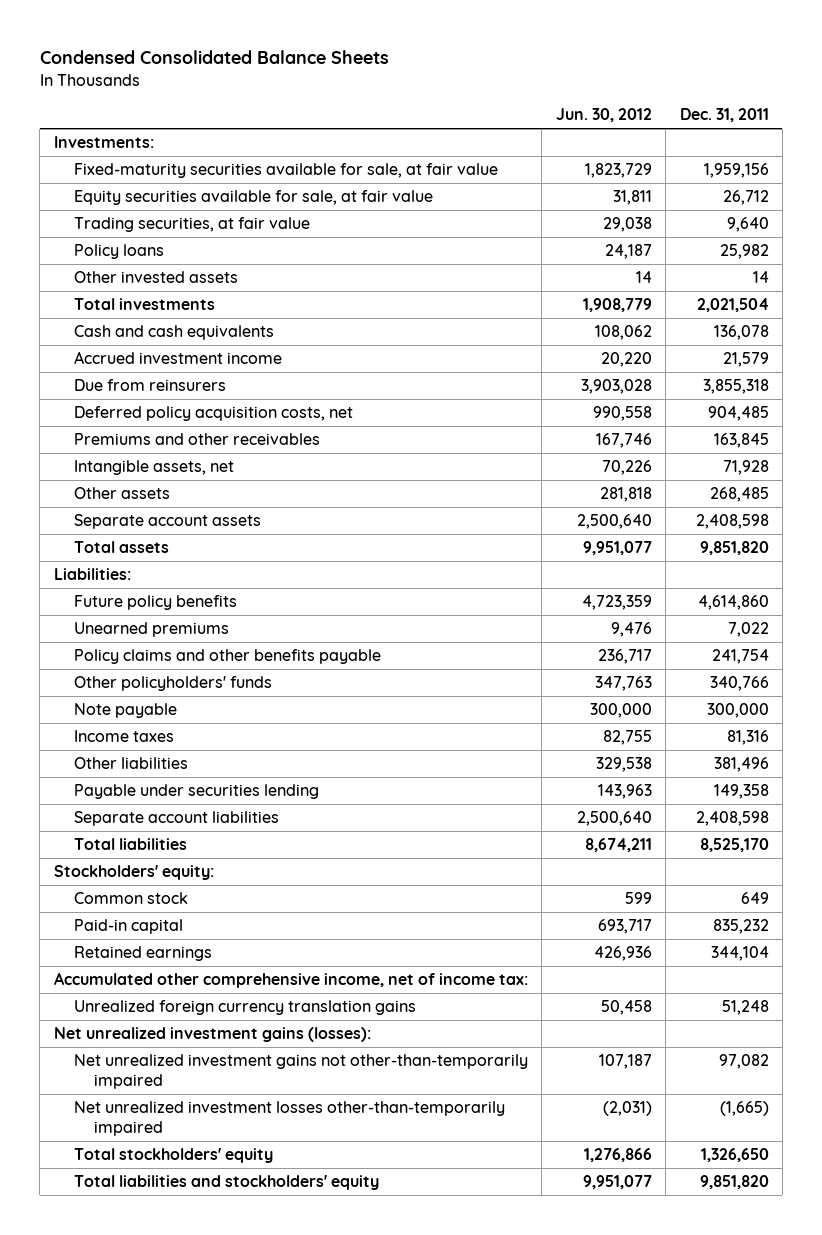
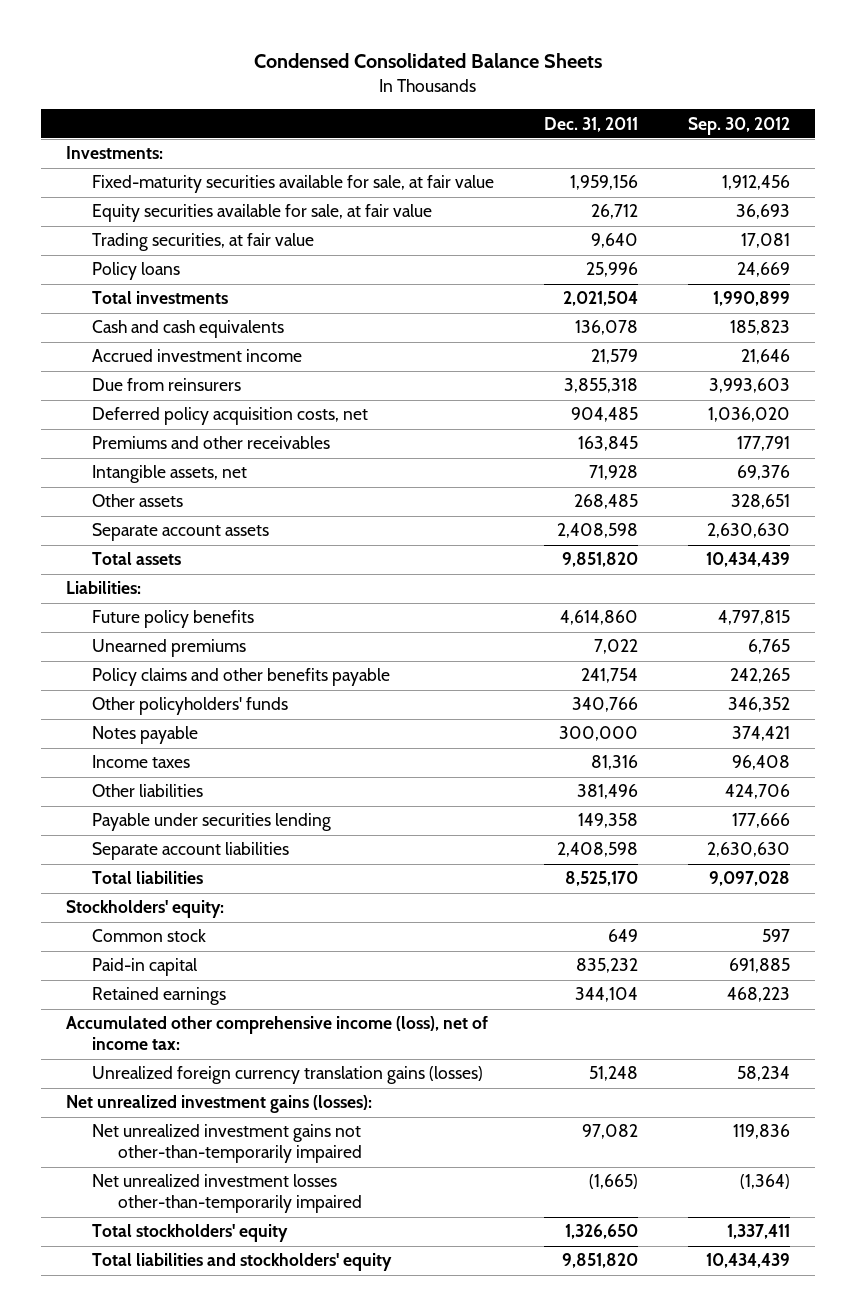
[555,108,652,123] Jun. 30, 2012 -> none
none -> [688,116,791,135] Sep. 30, 2012
[73,270,238,283] Other invested assets -> none
[719,243,769,259] 25,982 -> [586,262,639,278] 25,996
[73,702,177,718] Note payable -> none
none -> [91,726,198,745] Notes payable
[53,971,528,988] Accumulated other comprehensive income, net of income tax: -> [65,1016,488,1051] Accumulated other comprehensive income (loss), net of income tax:
[73,999,416,1015] Unrealized foreign currency translation gains -> [91,1066,483,1085] Unrealized foreign currency translation gains (losses)

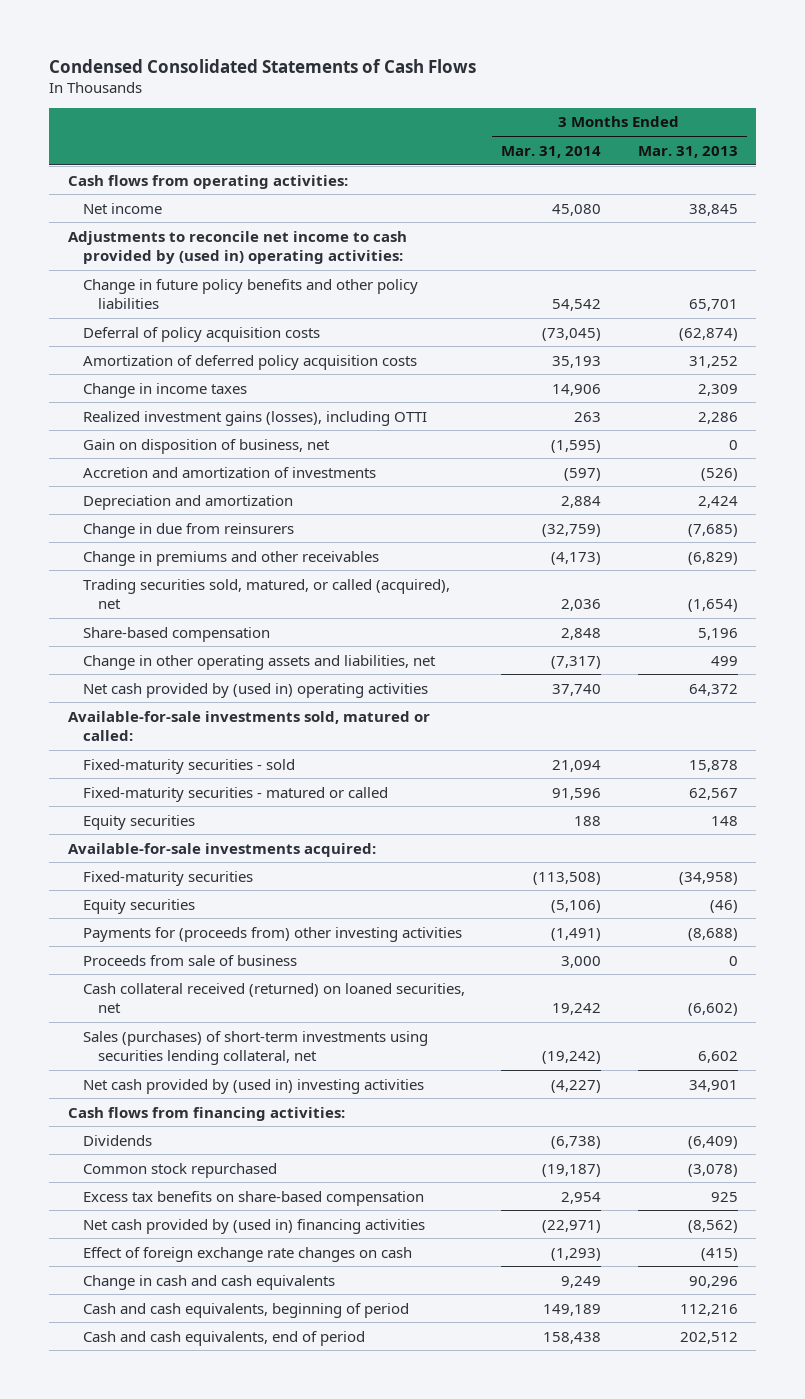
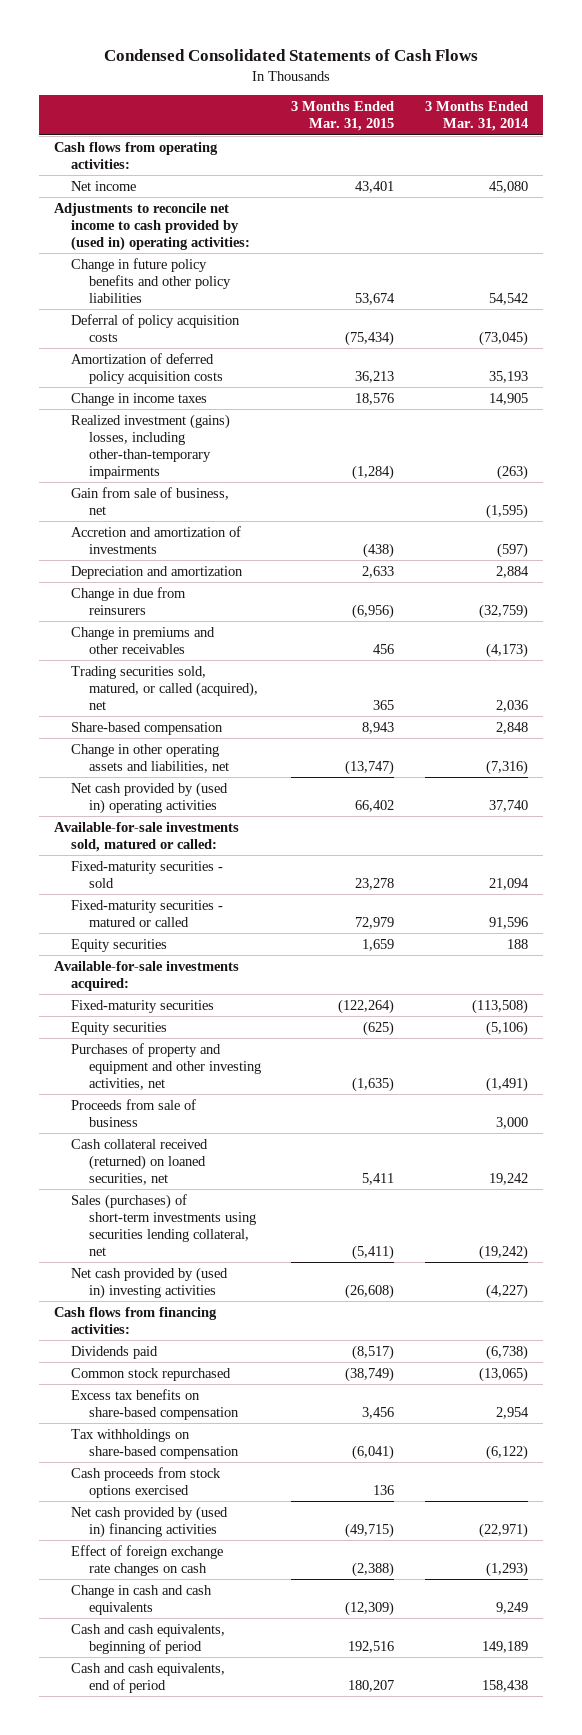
[637,145,738,158] Mar. 31, 2013 -> none
none -> [291,101,395,132] 3 Months Ended Mar. 31, 2015
[552,383,602,396] 14,906 -> [489,392,529,405] 14,905
[82,410,427,426] Realized investment gains (losses), including OTTI -> [71,413,231,479] Realized investment (gains) losses, including other-than-temporary impairments
[574,411,602,422] 263 -> [497,464,529,480] (263)
[82,438,330,454] Gain on disposition of business, net -> [71,486,230,515] Gain from sale of business, net
[551,655,602,669] (7,317) -> [486,759,529,775] (7,316)
[82,926,462,942] Payments for (proceeds from) other investing activities -> [71,1042,261,1090] Purchases of property and equipment and other investing activities, net
[82,1134,152,1146] Dividends -> [71,1345,159,1359] Dividends paid
[542,1163,602,1177] (19,187) -> [479,1366,529,1382] (13,065)
none -> [71,1428,239,1459] Tax withholdings on share-based compensation
none -> [71,1466,222,1498] Cash proceeds from stock options exercised

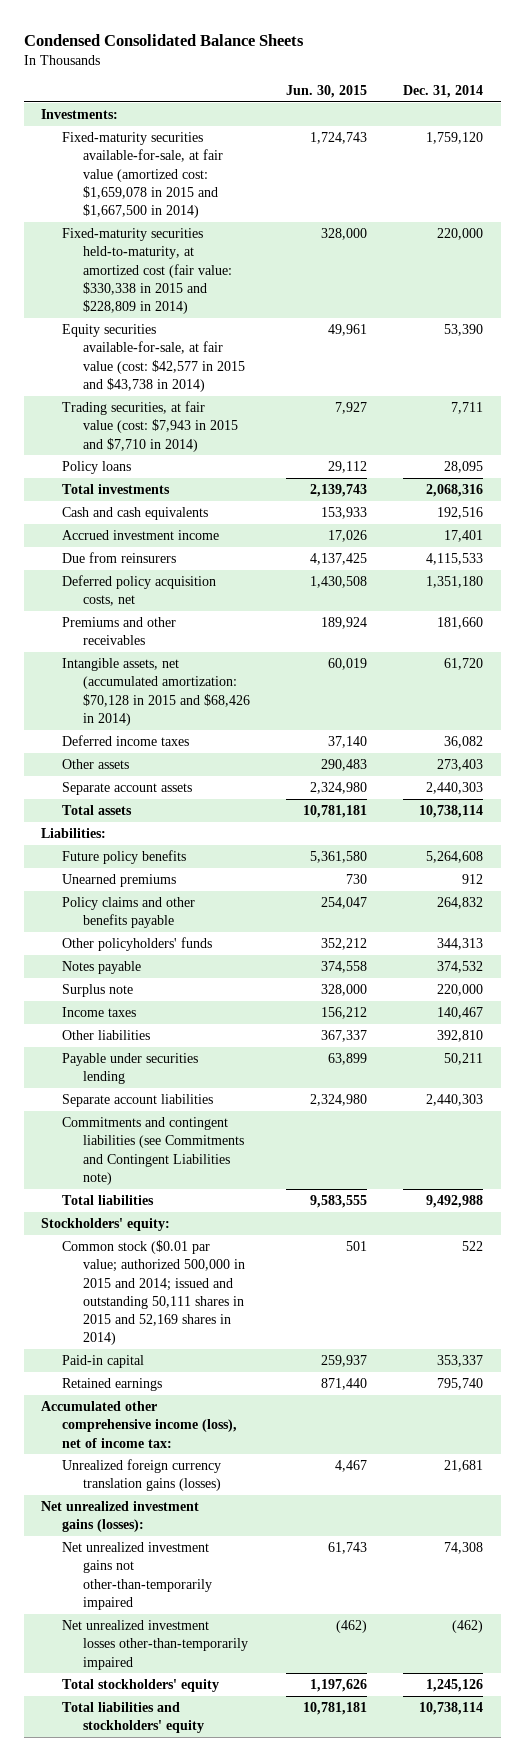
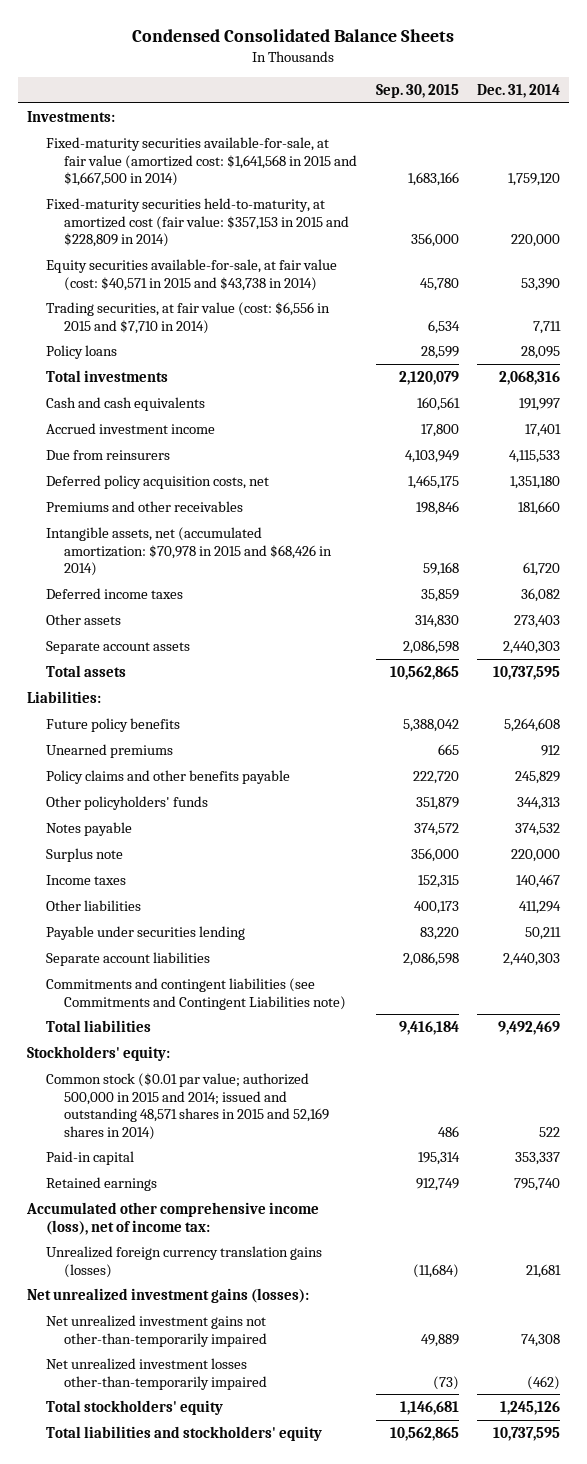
[286,84,368,98] Jun. 30, 2015 -> none
none -> [375,83,459,98] Sep. 30, 2015
[62,132,224,219] Fixed-maturity securities available-for-sale, at fair value (amortized cost: $1,659,078 in 2015 and $1,667,500 in 2014) -> [45,136,358,187] Fixed-maturity securities available-for-sale, at fair value (amortized cost: $1,641,568 in 2015 and $1,667,500 in 2014)
[62,228,233,315] Fixed-maturity securities held-to-maturity, at amortized cost (fair value: $330,338 in 2015 and $228,809 in 2014) -> [45,197,350,248] Fixed-maturity securities held-to-maturity, at amortized cost (fair value: $357,153 in 2015 and $228,809 in 2014)
[62,324,246,392] Equity securities available-for-sale, at fair value (cost: $42,577 in 2015 and $43,738 in 2014) -> [45,258,337,291] Equity securities available-for-sale, at fair value (cost: $40,571 in 2015 and $43,738 in 2014)
[62,401,239,452] Trading securities, at fair value (cost: $7,943 in 2015 and $7,710 in 2014) -> [45,301,330,334] Trading securities, at fair value (cost: $6,556 in 2015 and $7,710 in 2014)
[436,507,483,520] 192,516 -> [518,397,560,411] 191,997
[62,658,251,726] Intangible assets, net (accumulated amortization: $70,128 in 2015 and $68,426 in 2014) -> [45,526,333,577] Intangible assets, net (accumulated amortization: $70,978 in 2015 and $68,426 in 2014)
[418,805,483,819] 10,738,114 -> [492,665,560,680] 10,737,595
[436,897,483,910] 264,832 -> [514,770,560,784] 245,829
[436,1030,483,1043] 392,810 -> [518,900,561,914] 411,294
[425,1195,483,1209] 9,492,988 -> [497,1020,560,1035] 9,492,469
[62,1240,246,1346] Common stock ($0.01 par value; authorized 500,000 in 2015 and 2014; issued and outstanding 50,111 shares in 2015 and 52,169 shares in 2014) -> [45,1072,330,1140] Common stock ($0.01 par value; authorized 500,000 in 2015 and 2014; issued and outstanding 48,571 shares in 2015 and 52,169 shares in 2014)
[418,1702,483,1716] 10,738,114 -> [492,1426,560,1441] 10,737,595

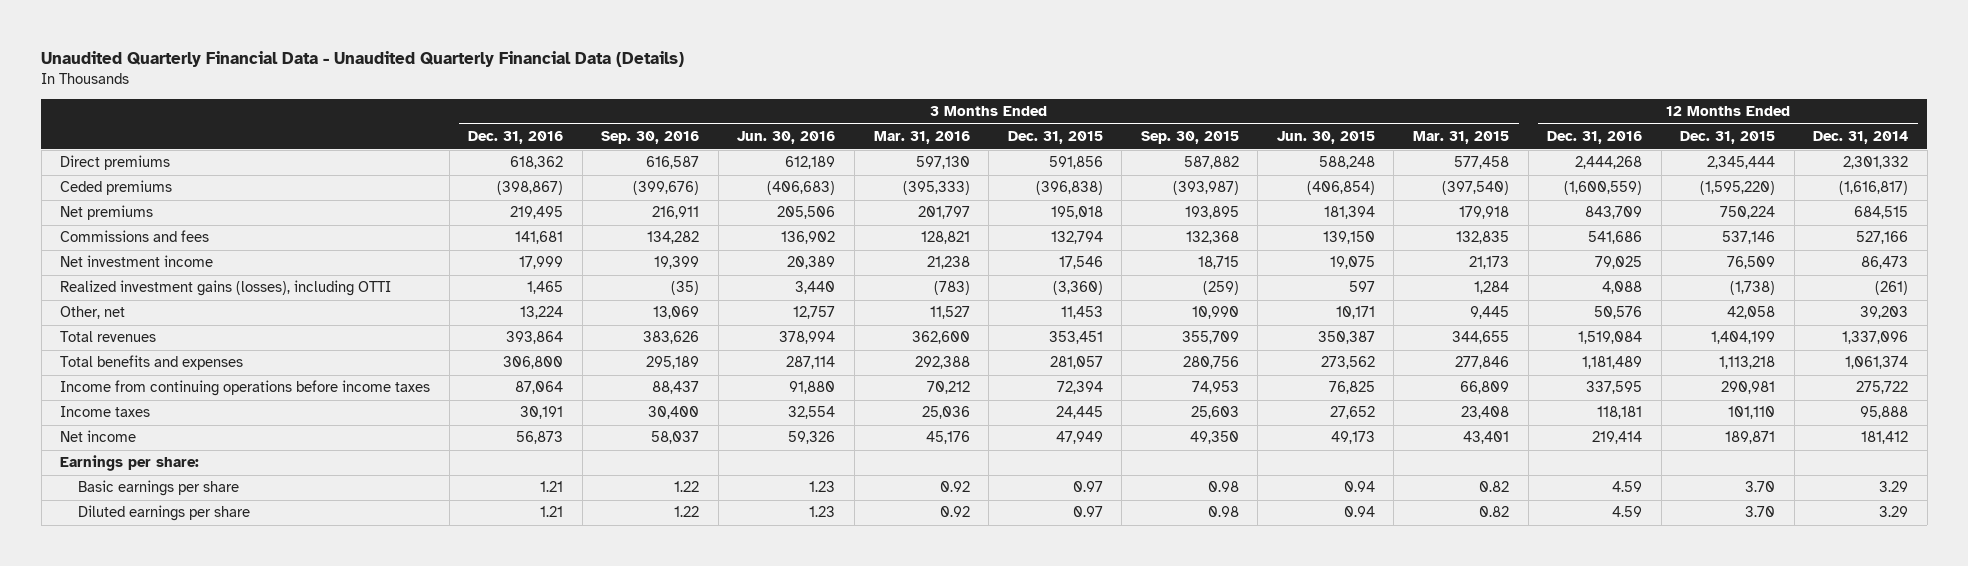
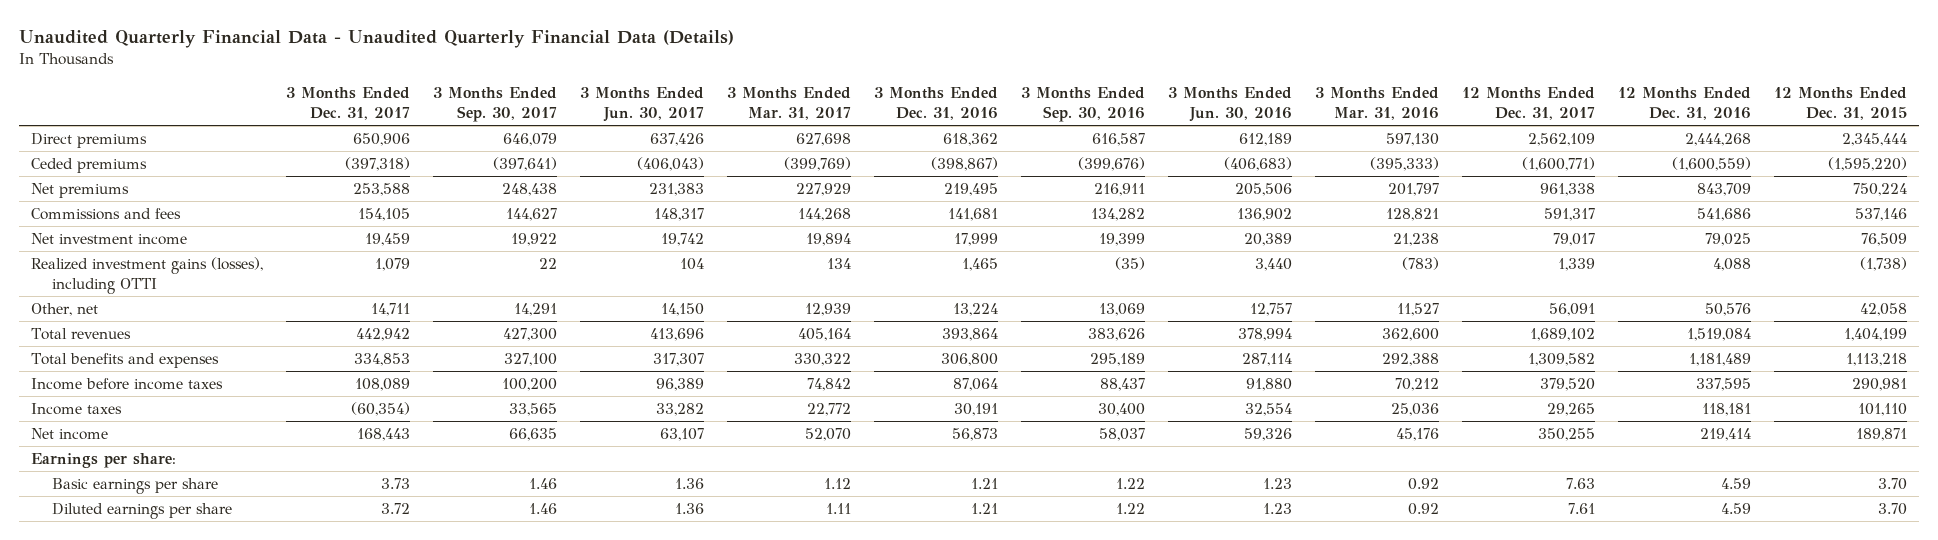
[1007,131,1103,145] Dec. 31, 2015 -> none
[1140,131,1239,145] Sep. 30, 2015 -> none
[1276,131,1375,145] Jun. 30, 2015 -> none
[1412,131,1509,145] Mar. 31, 2015 -> none
[1813,131,1909,145] Dec. 31, 2014 -> none
none -> [285,86,410,120] 3 Months Ended Dec. 31, 2017
none -> [432,86,557,122] 3 Months Ended Sep. 30, 2017
none -> [579,86,704,122] 3 Months Ended Jun. 30, 2017
none -> [726,86,851,120] 3 Months Ended Mar. 31, 2017
none -> [1462,86,1596,120] 12 Months Ended Dec. 31, 2017
[60,380,431,397] Income from continuing operations before income taxes -> [30,377,223,390] Income before income taxes

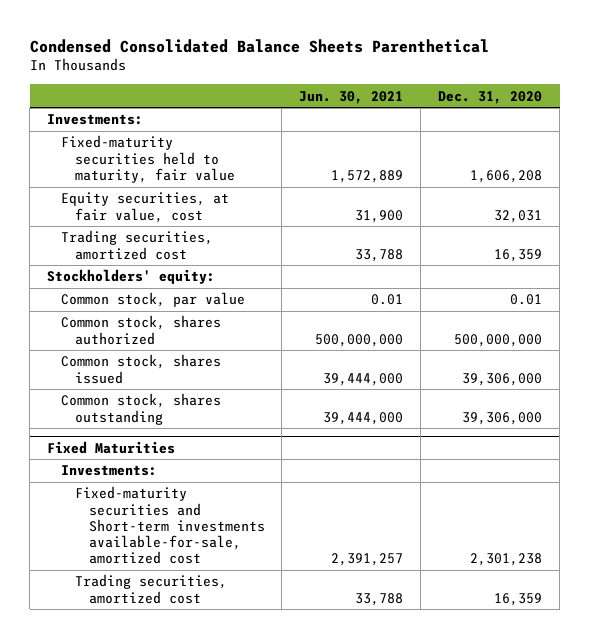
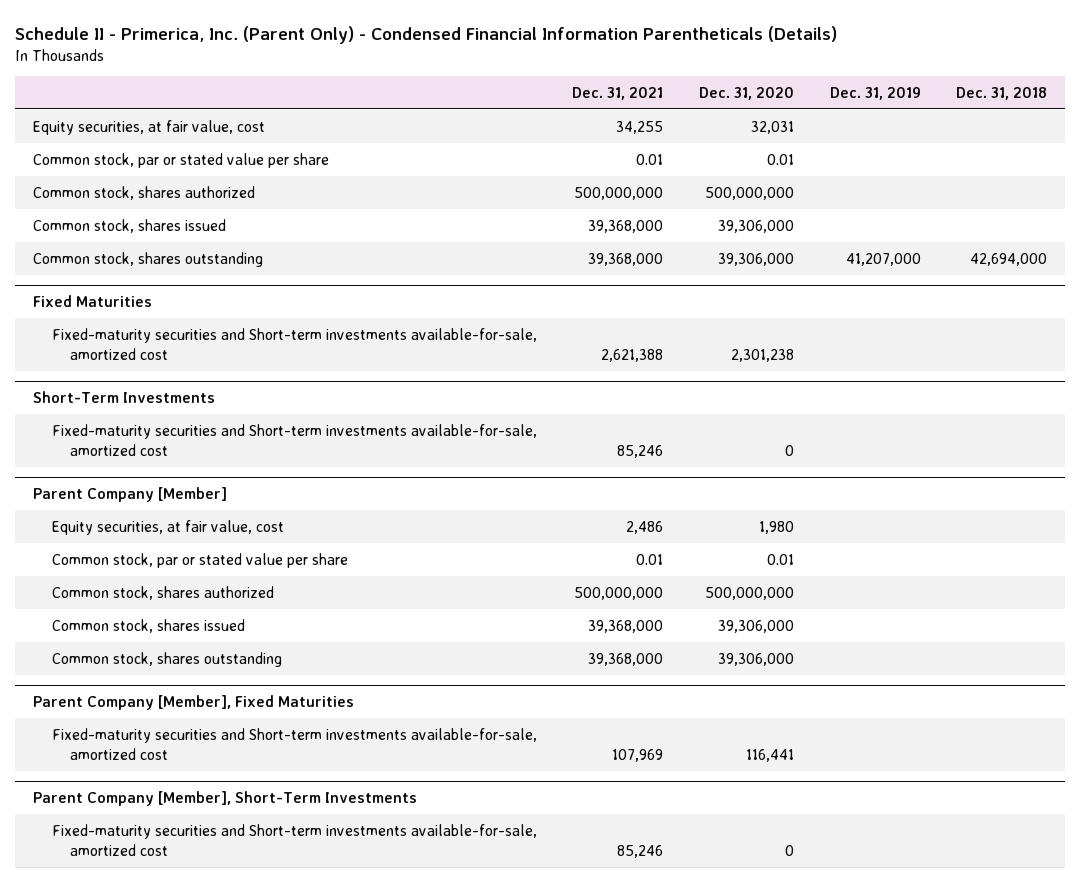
[29,38,489,53] Condensed Consolidated Balance Sheets Parenthetical -> [15,25,838,44] Schedule II - Primerica, Inc. (Parent Only) - Condensed Financial Information Parentheticals (Details)
[299,90,404,104] Jun. 30, 2021 -> none
none -> [572,86,664,100] Dec. 31, 2021
none -> [829,86,921,100] Dec. 31, 2019
none -> [956,86,1048,100] Dec. 31, 2018
[47,114,144,126] Investments: -> none
[61,135,235,183] Fixed-maturity securities held to maturity, fair value -> none
[61,230,214,260] Trading securities, amortized cost -> none
[47,269,216,285] Stockholders' equity: -> none
[61,292,246,308] Common stock, par value -> [33,152,330,168] Common stock, par or stated value per share
[61,465,158,477] Investments: -> none
[74,574,227,604] Trading securities, amortized cost -> none
none -> [33,390,216,403] Short-Term Investments
none -> [51,423,537,456] Fixed-maturity securities and Short-term investments available-for-sale, amortized cost
none -> [33,486,228,502] Parent Company [Member]
none -> [51,519,284,535] Equity securities, at fair value, cost
none -> [51,552,348,568] Common stock, par or stated value per share
none -> [51,585,274,600] Common stock, shares authorized
none -> [51,618,245,633] Common stock, shares issued
none -> [51,651,282,667] Common stock, shares outstanding
none -> [33,694,355,710] Parent Company [Member], Fixed Maturities
none -> [51,727,537,760] Fixed-maturity securities and Short-term investments available-for-sale, amortized cost
none -> [33,790,418,806] Parent Company [Member], Short-Term Investments
none -> [51,823,537,856] Fixed-maturity securities and Short-term investments available-for-sale, amortized cost

